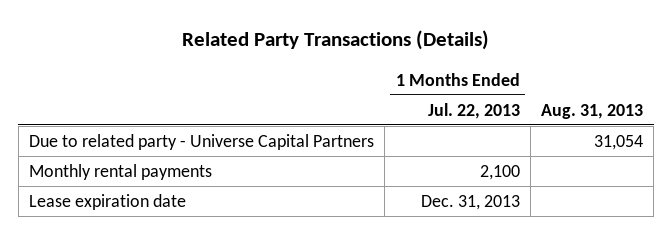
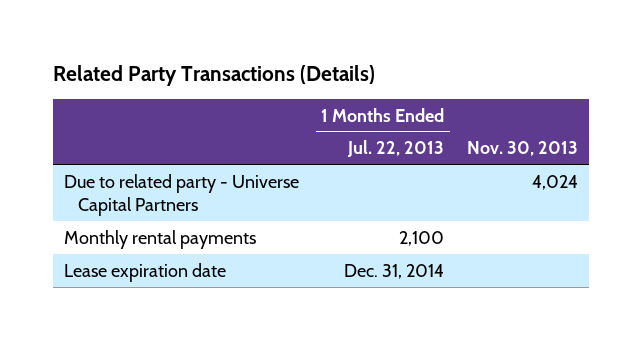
[541,103,644,119] Aug. 31, 2013 -> none
none -> [467,141,579,157] Nov. 30, 2013
[420,194,520,210] Dec. 31, 2013 -> [344,263,445,279] Dec. 31, 2014

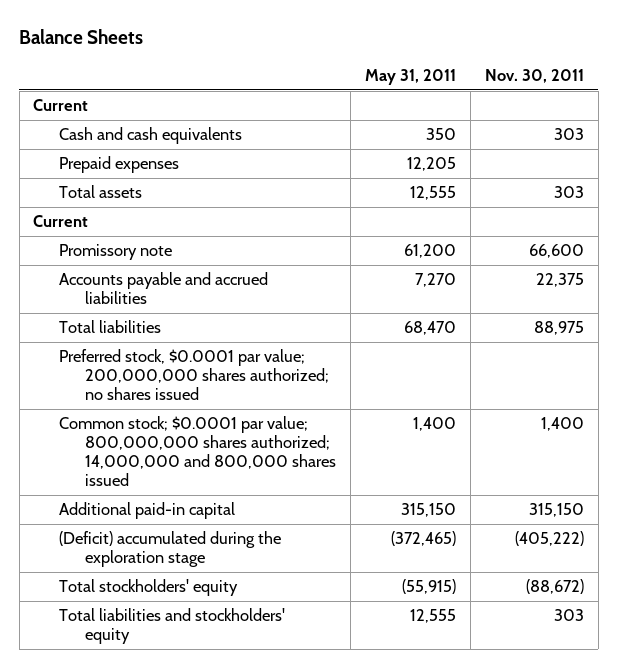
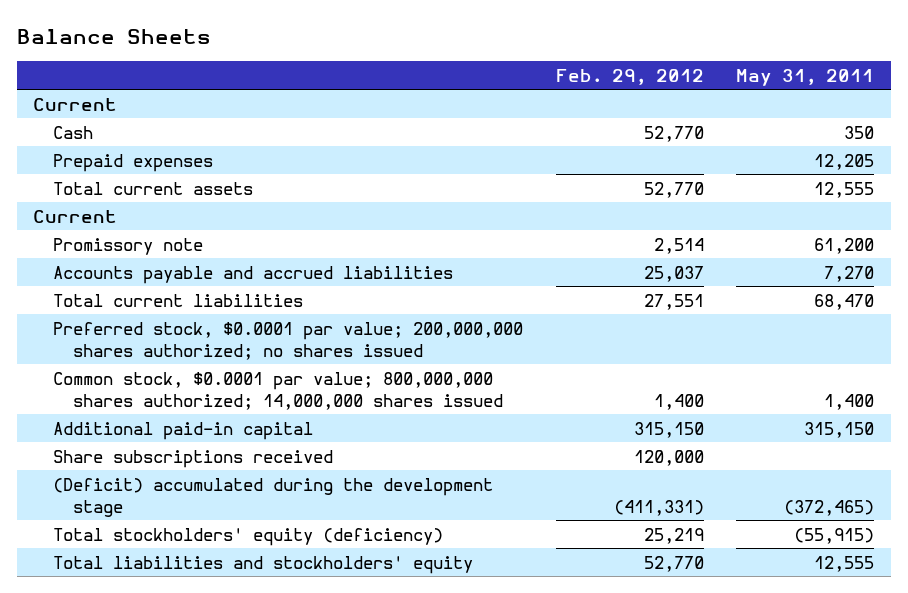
[484,69,584,84] Nov. 30, 2011 -> none
none -> [555,68,704,85] Feb. 29, 2012
[59,127,243,145] Cash and cash equivalents -> [53,125,94,139] Cash
[59,185,143,199] Total assets -> [53,181,254,195] Total current assets
[59,320,162,334] Total liabilities -> [53,293,304,307] Total current liabilities
[59,416,337,486] Common stock; $0.0001 par value; 800,000,000 shares authorized; 14,000,000 and 800,000 shares issued -> [53,371,504,410] Common stock, $0.0001 par value; 800,000,000 shares authorized; 14,000,000 shares issued
none -> [53,449,334,468] Share subscriptions received
[59,531,282,568] (Deficit) accumulated during the exploration stage -> [53,477,494,517] (Deficit) accumulated during the development stage
[59,579,239,597] Total stockholders' equity -> [53,527,444,546] Total stockholders' equity (deficiency)

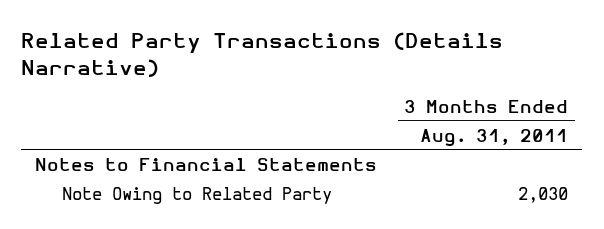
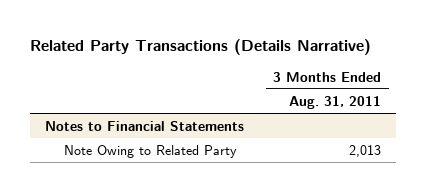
[518,186,569,203] 2,030 -> [349,144,382,157] 2,013

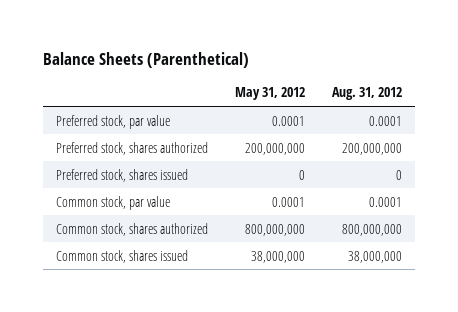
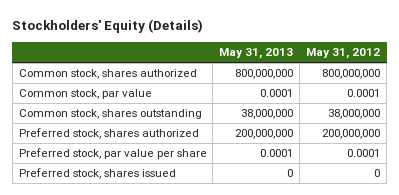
[42,51,249,68] Balance Sheets (Parenthetical) -> [12,19,204,34] Stockholders' Equity (Details)
[331,87,402,101] Aug. 31, 2012 -> none
none -> [219,48,294,60] May 31, 2013
[56,114,171,129] Preferred stock, par value -> none
[56,222,209,236] Common stock, shares authorized -> [18,69,197,80] Common stock, shares authorized
[56,195,171,210] Common stock, par value -> [18,89,152,100] Common stock, par value
none -> [18,109,202,120] Common stock, shares outstanding
none -> [18,148,207,160] Preferred stock, par value per share
[56,249,189,263] Common stock, shares issued -> none

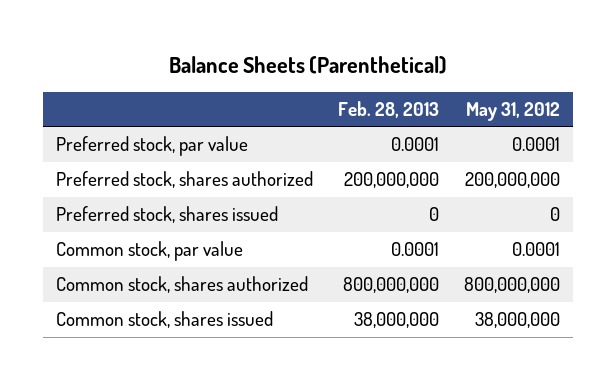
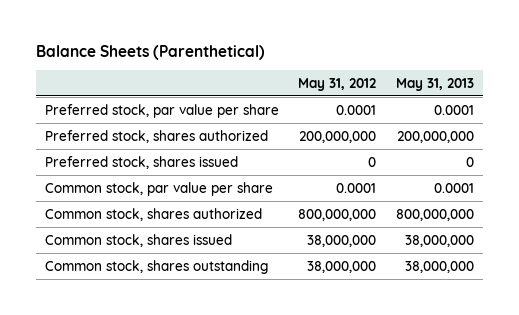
[338,100,440,118] Feb. 28, 2013 -> none
none -> [395,77,474,91] May 31, 2013
[55,136,248,157] Preferred stock, par value -> [45,103,280,118] Preferred stock, par value per share
[55,241,243,262] Common stock, par value -> [45,181,274,196] Common stock, par value per share
none -> [45,259,269,274] Common stock, shares outstanding

